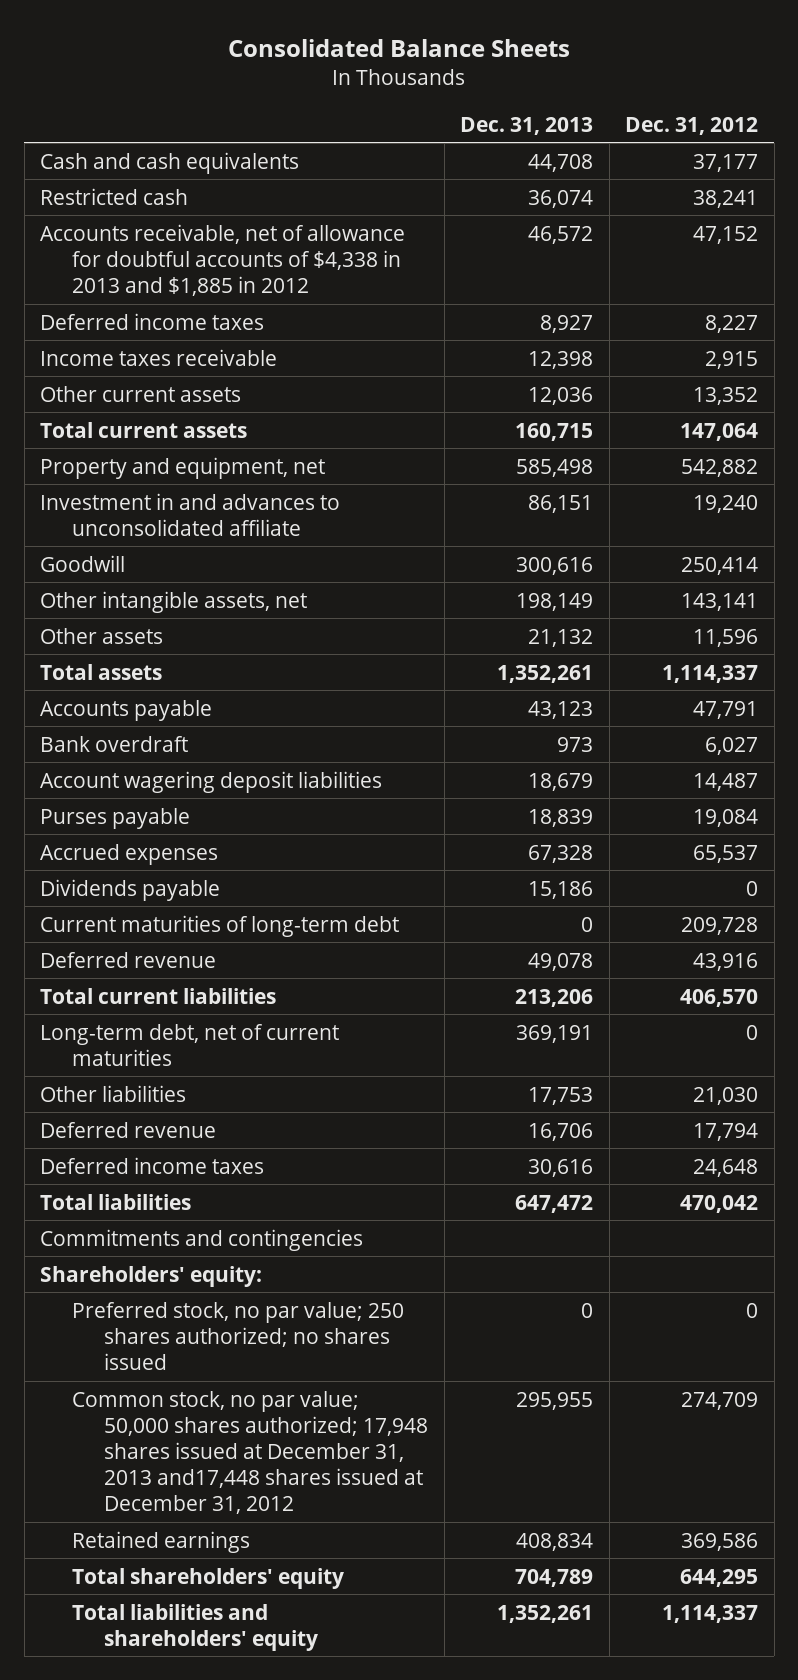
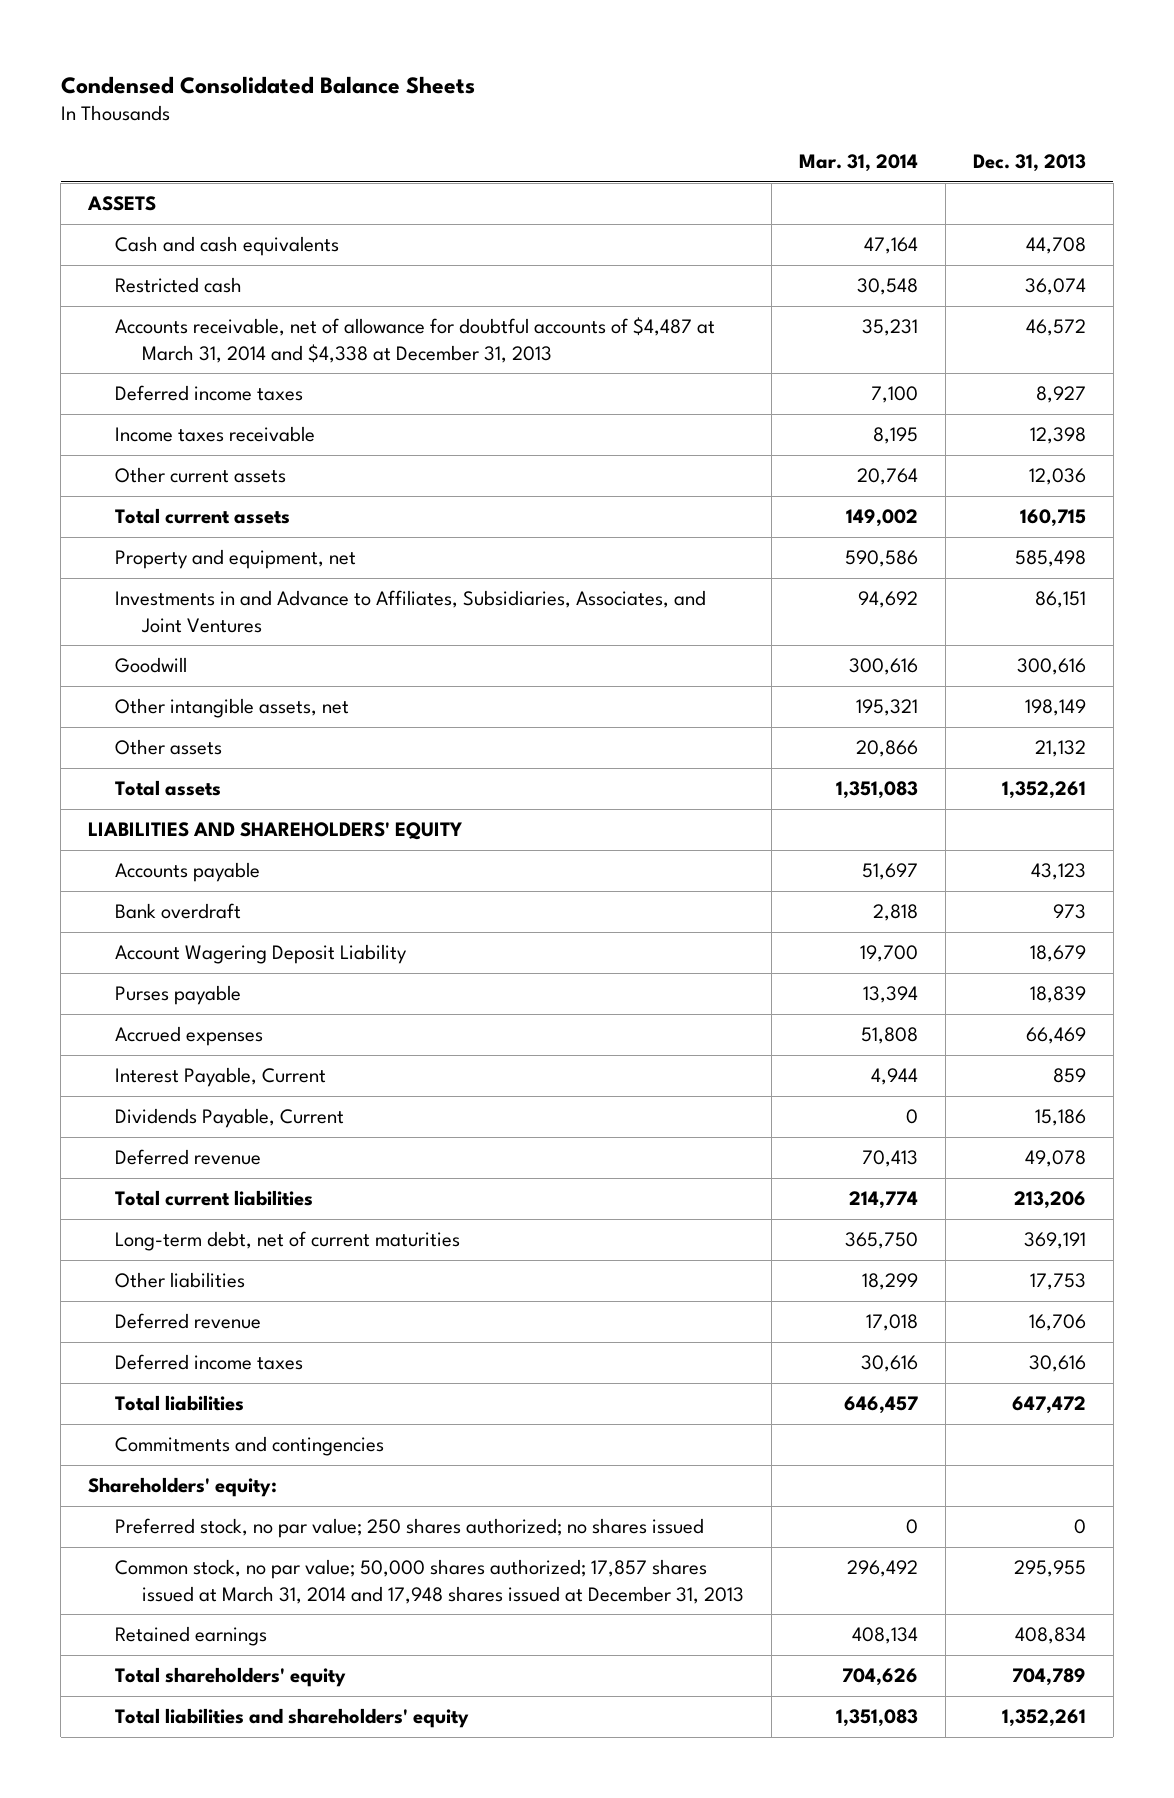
[228,38,571,57] Consolidated Balance Sheets -> [60,75,475,94] Condensed Consolidated Balance Sheets
[625,116,759,135] Dec. 31, 2012 -> none
none -> [799,154,919,173] Mar. 31, 2014
none -> [87,196,157,212] ASSETS
[40,223,406,296] Accounts receivable, net of allowance for doubtful accounts of $4,338 in 2013 and $1,885 in 2012 -> [115,317,716,363] Accounts receivable, net of allowance for doubtful accounts of $4,487 at March 31, 2014 and $4,338 at December 31, 2013
[40,492,341,536] Investment in and advances to unconsolidated affiliate -> [115,590,707,633] Investments in and Advance to Affiliates, Subsidiaries, Associates, and Joint Ventures
none -> [88,822,463,841] LIABILITIES AND SHAREHOLDERS' EQUITY
[40,770,383,793] Account wagering deposit liabilities -> [115,944,408,965] Account Wagering Deposit Liability
[40,914,400,937] Current maturities of long-term debt -> none
[528,844,594,863] 67,328 -> [1025,1027,1086,1045] 66,469
none -> [115,1067,327,1088] Interest Payable, Current
[40,878,221,901] Dividends payable -> [115,1108,345,1129] Dividends Payable, Current
[72,1390,429,1515] Common stock, no par value; 50,000 shares authorized; 17,948 shares issued at December 31, 2013 and17,448 shares issued at December 31, 2012 -> [115,1559,745,1604] Common stock, no par value; 50,000 shares authorized; 17,857 shares issued at March 31, 2014 and 17,948 shares issued at December 31, 2013

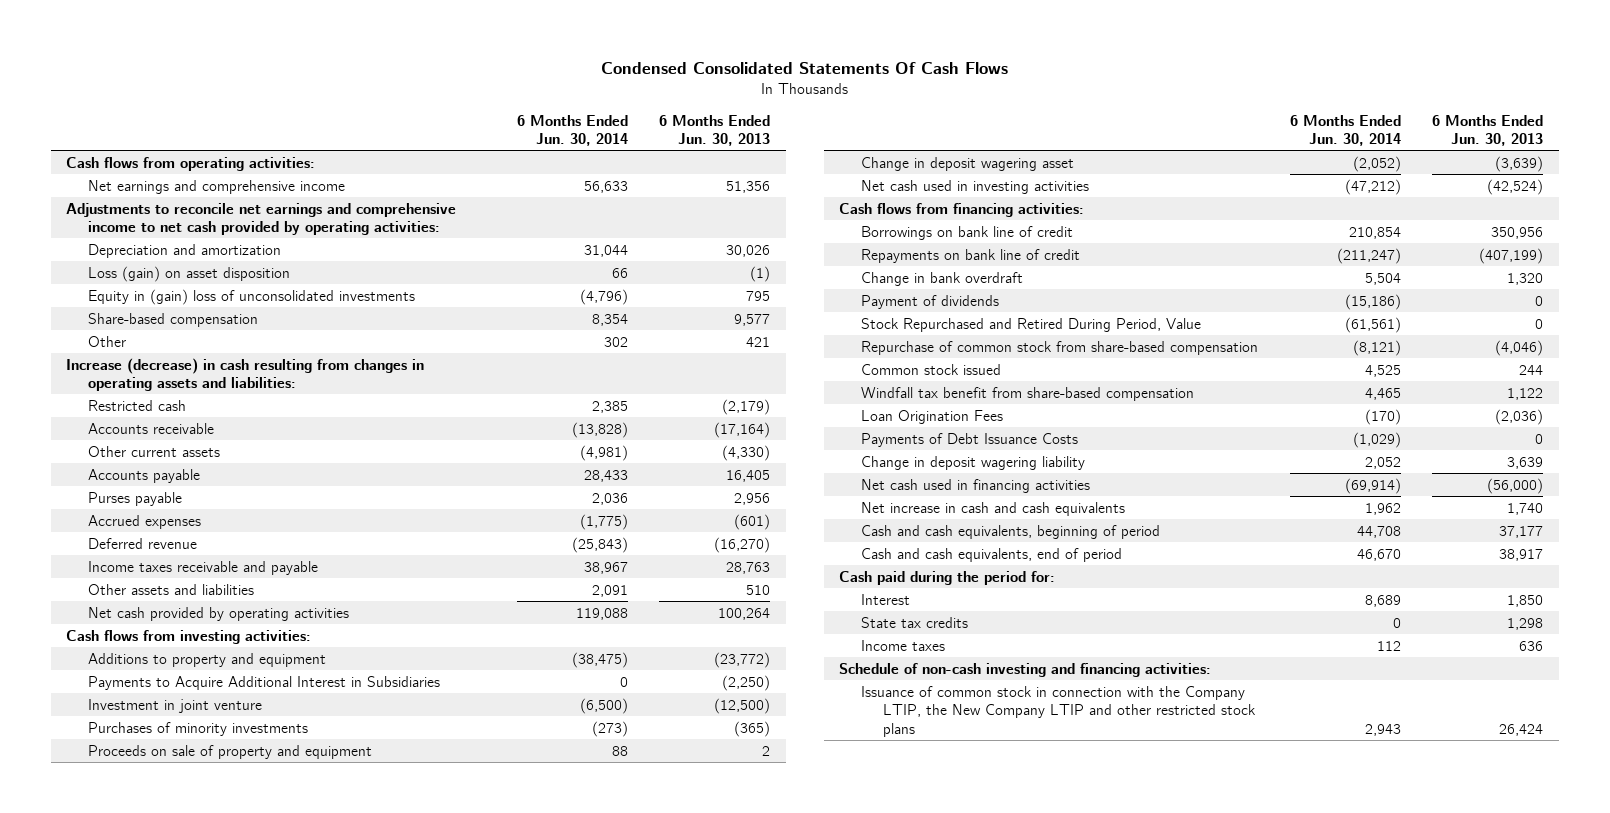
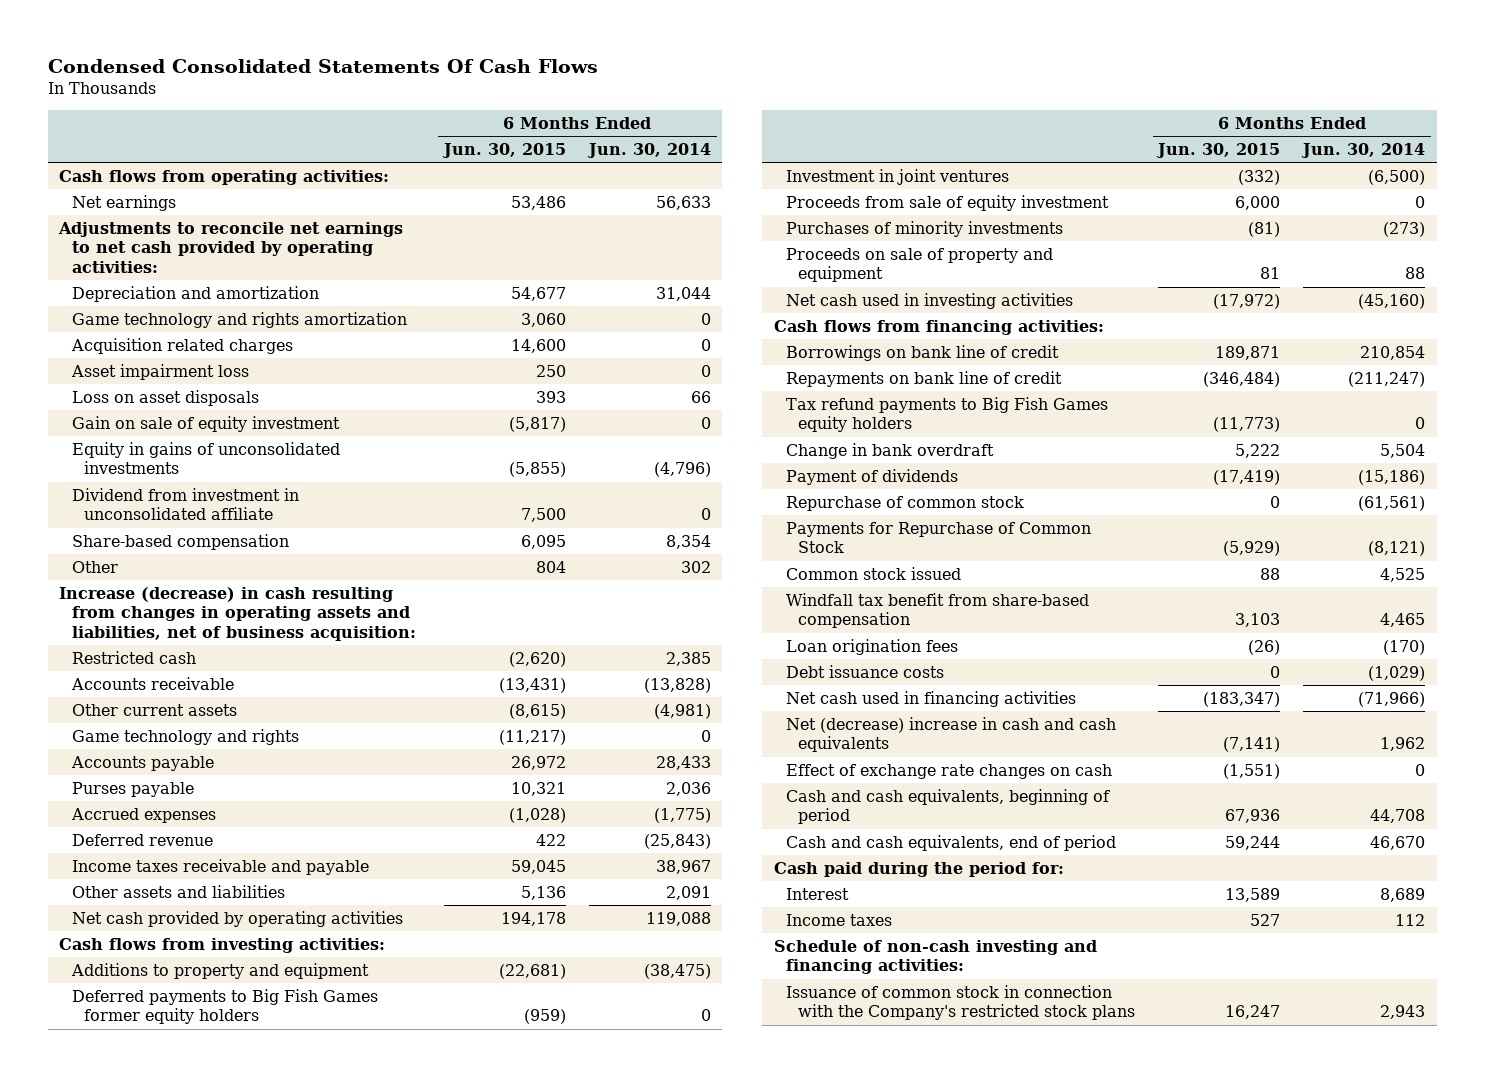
[659,114,771,147] 6 Months Ended Jun. 30, 2013 -> none
none -> [441,143,566,159] Jun. 30, 2015
[88,179,346,194] Net earnings and comprehensive income -> [71,194,176,211] Net earnings
[66,202,457,236] Adjustments to reconcile net earnings and comprehensive income to net cash provided by operating activities: -> [58,221,404,274] Adjustments to reconcile net earnings to net cash provided by operating activities:
none -> [71,311,407,328] Game technology and rights amortization
none -> [70,337,293,354] Acquisition related charges
none -> [70,363,249,380] Asset impairment loss
[88,265,291,282] Loss (gain) on asset disposition -> [71,389,259,406] Loss on asset disposals
none -> [71,415,340,432] Gain on sale of equity investment
[88,288,416,305] Equity in (gain) loss of unconsolidated investments -> [71,441,340,475] Equity in gains of unconsolidated investments
none -> [71,487,299,521] Dividend from investment in unconsolidated affiliate
[66,357,425,392] Increase (decrease) in cash resulting from changes in operating assets and liabilities: -> [59,586,416,642] Increase (decrease) in cash resulting from changes in operating assets and liabilities, net of business acquisition:
none -> [71,728,299,745] Game technology and rights
[88,675,441,690] Payments to Acquire Additional Interest in Subsidiaries -> none
none -> [71,988,378,1025] Deferred payments to Big Fish Games former equity holders
[88,698,263,713] Investment in joint venture -> [786,168,1010,185] Investment in joint ventures
none -> [786,194,1110,211] Proceeds from sale of equity investment
[860,156,1074,171] Change in deposit wagering asset -> none
[1344,178,1401,195] (47,212) -> [1358,293,1426,309] (45,160)
none -> [786,396,1109,433] Tax refund payments to Big Fish Games equity holders
[860,317,1201,332] Stock Repurchased and Retired During Period, Value -> [786,495,1025,511] Repurchase of common stock
[860,340,1258,355] Repurchase of common stock from share-based compensation -> [786,521,1092,554] Payments for Repurchase of Common Stock
[860,455,1085,470] Change in deposit wagering liability -> none
[860,409,1003,424] Loan Origination Fees -> [786,638,959,655] Loan origination fees
[860,432,1078,447] Payments of Debt Issuance Costs -> [786,664,945,678] Debt issuance costs
[1344,477,1401,494] (69,914) -> [1358,691,1426,707] (71,966)
[860,501,1125,516] Net increase in cash and cash equivalents -> [786,716,1117,753] Net (decrease) increase in cash and cash equivalents
none -> [786,763,1113,779] Effect of exchange rate changes on cash
[860,616,968,628] State tax credits -> none
[860,685,1256,737] Issuance of common stock in connection with the Company LTIP, the New Company LTIP and other restricted stock plans -> [786,984,1136,1021] Issuance of common stock in connection with the Company's restricted stock plans

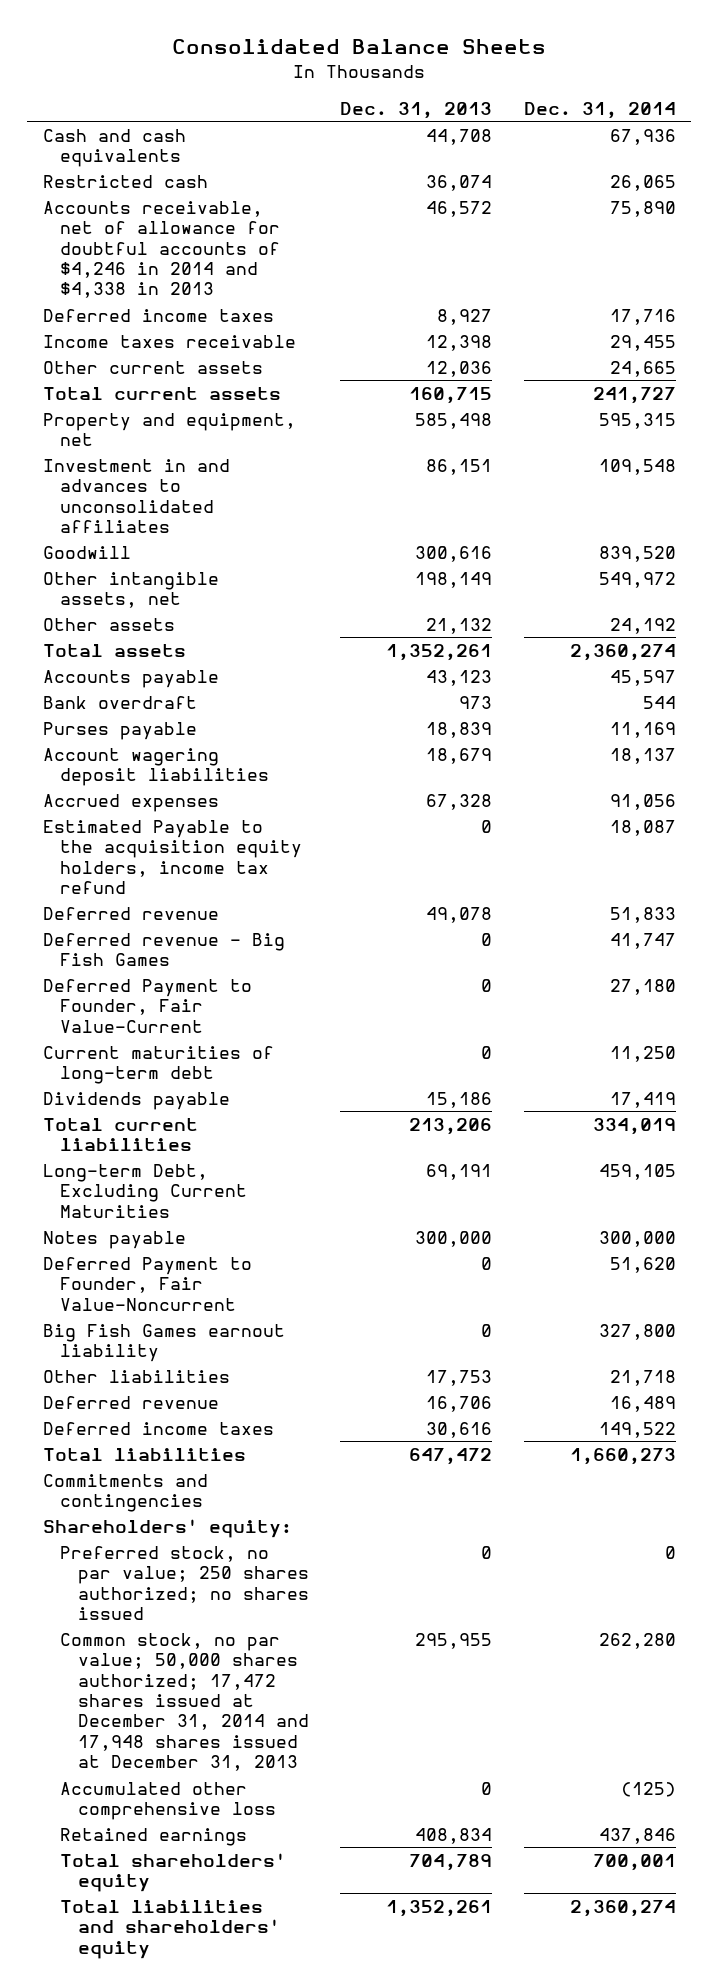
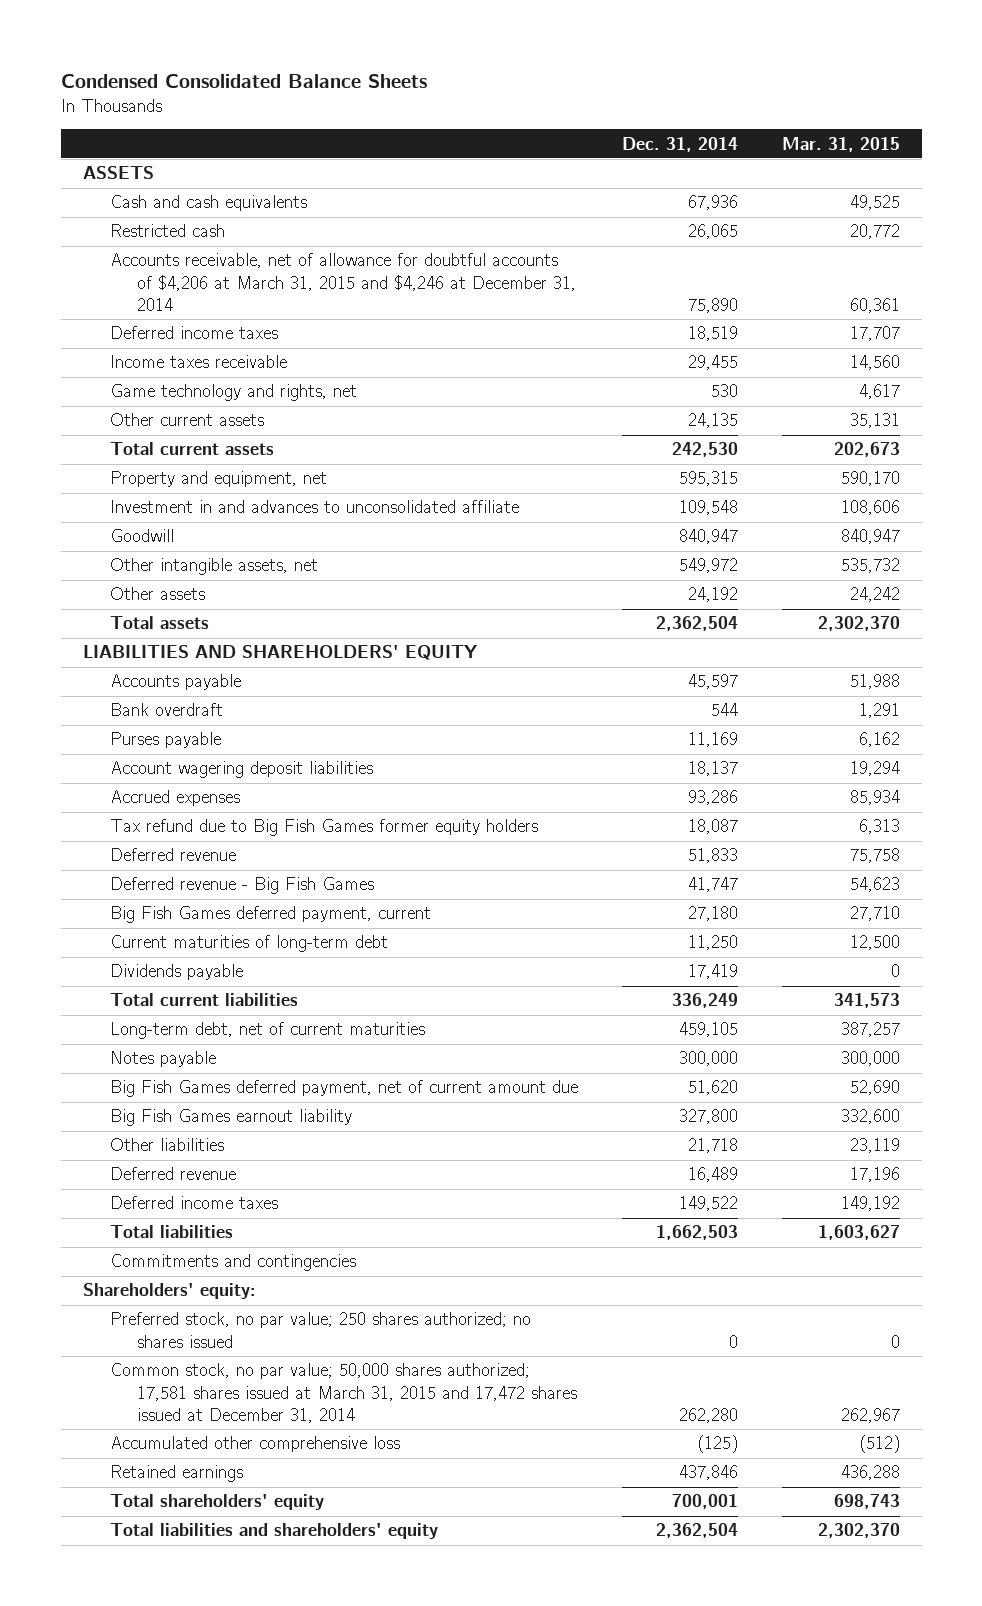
[172,39,547,55] Consolidated Balance Sheets -> [60,73,427,88] Condensed Consolidated Balance Sheets
[340,102,493,120] Dec. 31, 2013 -> none
none -> [781,136,900,152] Mar. 31, 2015
none -> [82,166,154,180] ASSETS
[42,200,281,299] Accounts receivable, net of allowance for doubtful accounts of $4,246 in 2014 and $4,338 in 2013 -> [109,253,577,311] Accounts receivable, net of allowance for doubtful accounts of $4,206 at March 31, 2015 and $4,246 at December 31, 2014
[609,308,676,325] 17,716 -> [687,326,738,342] 18,519
none -> [109,384,357,402] Game technology and rights, net
[609,360,676,377] 24,665 -> [687,413,738,429] 24,135
[592,386,676,404] 241,727 -> [671,442,738,458] 242,530
[42,458,230,534] Investment in and advances to unconsolidated affiliates -> [109,500,519,514] Investment in and advances to unconsolidated affiliate
[598,545,676,562] 839,520 -> [678,529,738,545] 840,947
[569,643,676,661] 2,360,274 -> [655,616,738,632] 2,362,504
none -> [82,645,478,661] LIABILITIES AND SHAREHOLDERS' EQUITY
[609,793,676,810] 91,056 -> [687,790,738,806] 93,286
[42,819,303,895] Estimated Payable to the acquisition equity holders, income tax refund -> [109,819,538,837] Tax refund due to Big Fish Games former equity holders
[42,978,252,1033] Deferred Payment to Founder, Fair Value-Current -> [109,906,431,924] Big Fish Games deferred payment, current
[592,1117,676,1135] 334,019 -> [671,993,738,1009] 336,249
[42,1163,248,1218] Long-term Debt, Excluding Current Maturities -> [109,1022,425,1040] Long-term debt, net of current maturities
[42,1256,252,1311] Deferred Payment to Founder, Fair Value-Noncurrent -> [109,1080,578,1098] Big Fish Games deferred payment, net of current amount due
[569,1447,676,1465] 1,660,273 -> [655,1225,738,1241] 1,662,503
[60,1632,310,1772] Common stock, no par value; 50,000 shares authorized; 17,472 shares issued at December 31, 2014 and 17,948 shares issued at December 31, 2013 -> [109,1363,578,1423] Common stock, no par value; 50,000 shares authorized; 17,581 shares issued at March 31, 2015 and 17,472 shares issued at December 31, 2014
[569,1899,676,1917] 2,360,274 -> [655,1523,738,1539] 2,362,504

